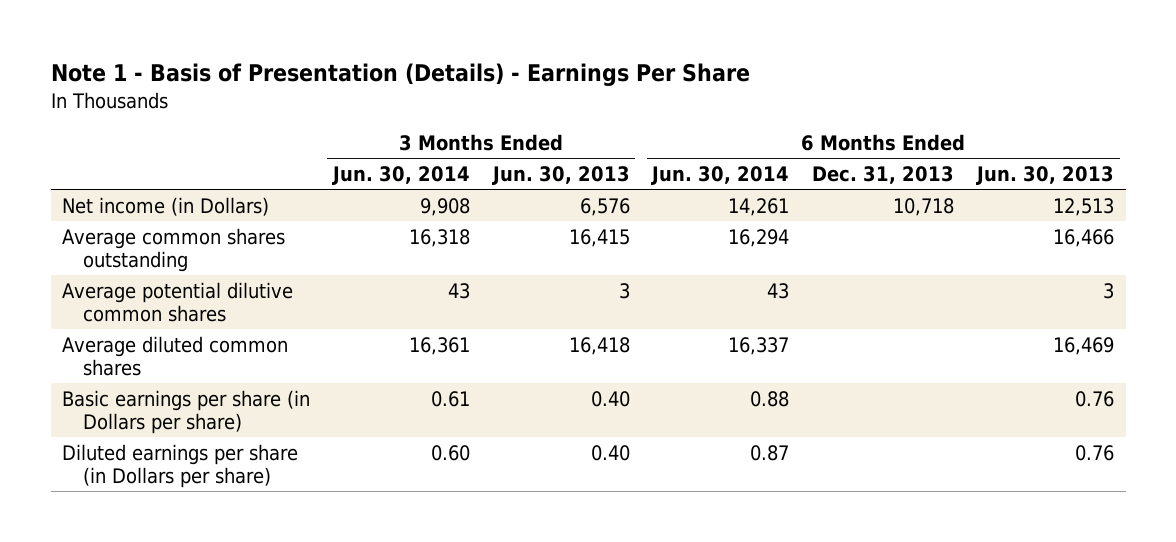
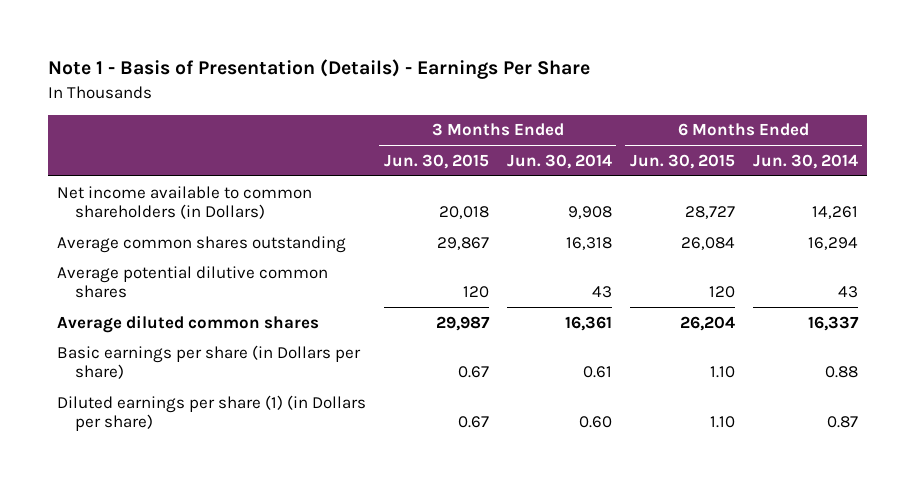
[491,166,630,186] Jun. 30, 2013 -> none
[812,166,955,185] Dec. 31, 2013 -> none
[976,166,1115,186] Jun. 30, 2013 -> none
none -> [383,153,489,169] Jun. 30, 2015
none -> [629,153,735,169] Jun. 30, 2015
[61,196,269,216] Net income (in Dollars) -> [56,185,312,220] Net income available to common shareholders (in Dollars)
[61,443,298,489] Diluted earnings per share (in Dollars per share) -> [56,394,366,432] Diluted earnings per share (1) (in Dollars per share)

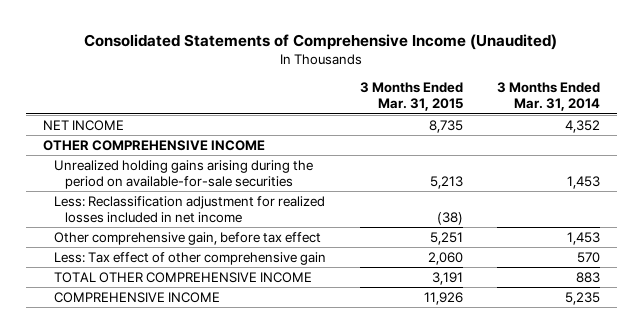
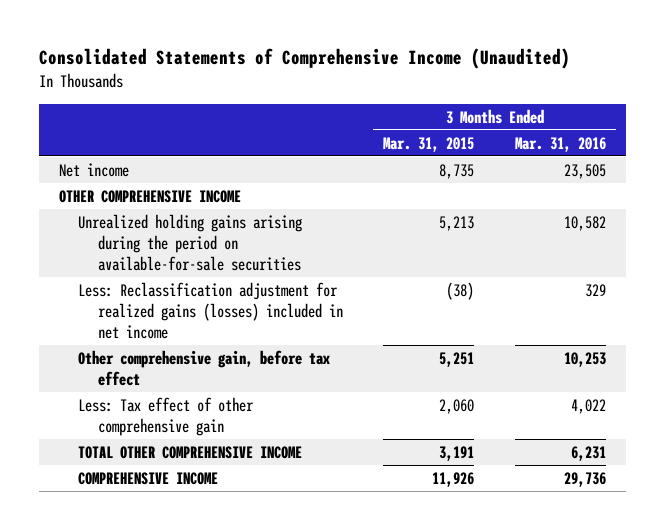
[496,82,600,112] 3 Months Ended Mar. 31, 2014 -> none
none -> [515,136,607,152] Mar. 31, 2016
[42,119,124,131] NET INCOME -> [58,162,129,177] Net income
[53,195,325,223] Less: Reclassification adjustment for realized losses included in net income -> [78,281,343,339] Less: Reclassification adjustment for realized gains (losses) included in net income

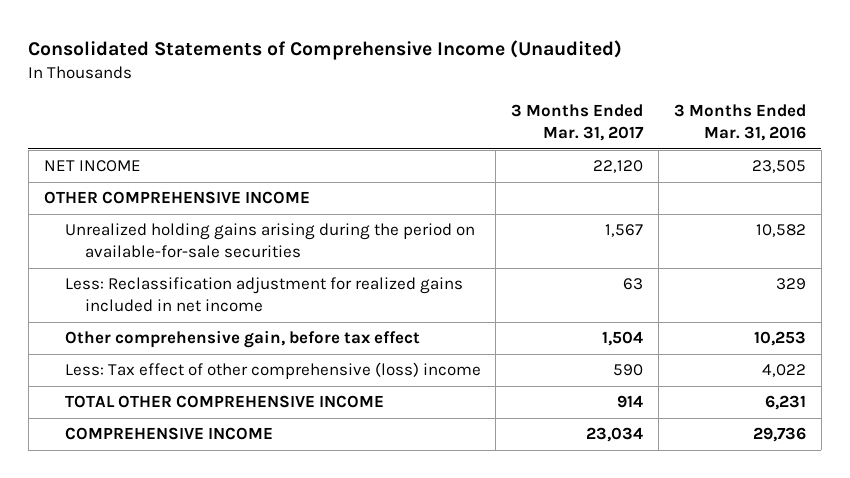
[383,136,475,152] Mar. 31, 2015 -> none
none -> [511,104,645,142] 3 Months Ended Mar. 31, 2017
[58,162,129,177] Net income -> [43,160,141,173] NET INCOME
[78,281,343,339] Less: Reclassification adjustment for realized gains (losses) included in net income -> [64,277,463,313] Less: Reclassification adjustment for realized gains included in net income
[78,396,255,436] Less: Tax effect of other comprehensive gain -> [64,362,481,380] Less: Tax effect of other comprehensive (loss) income

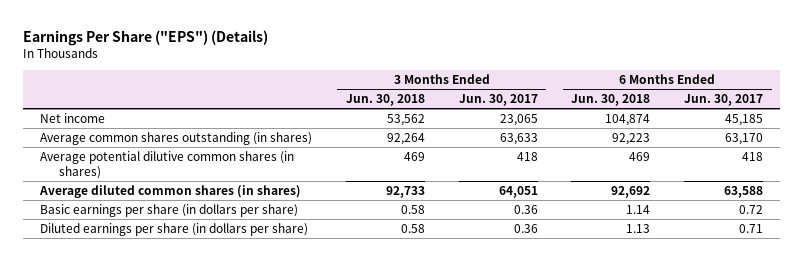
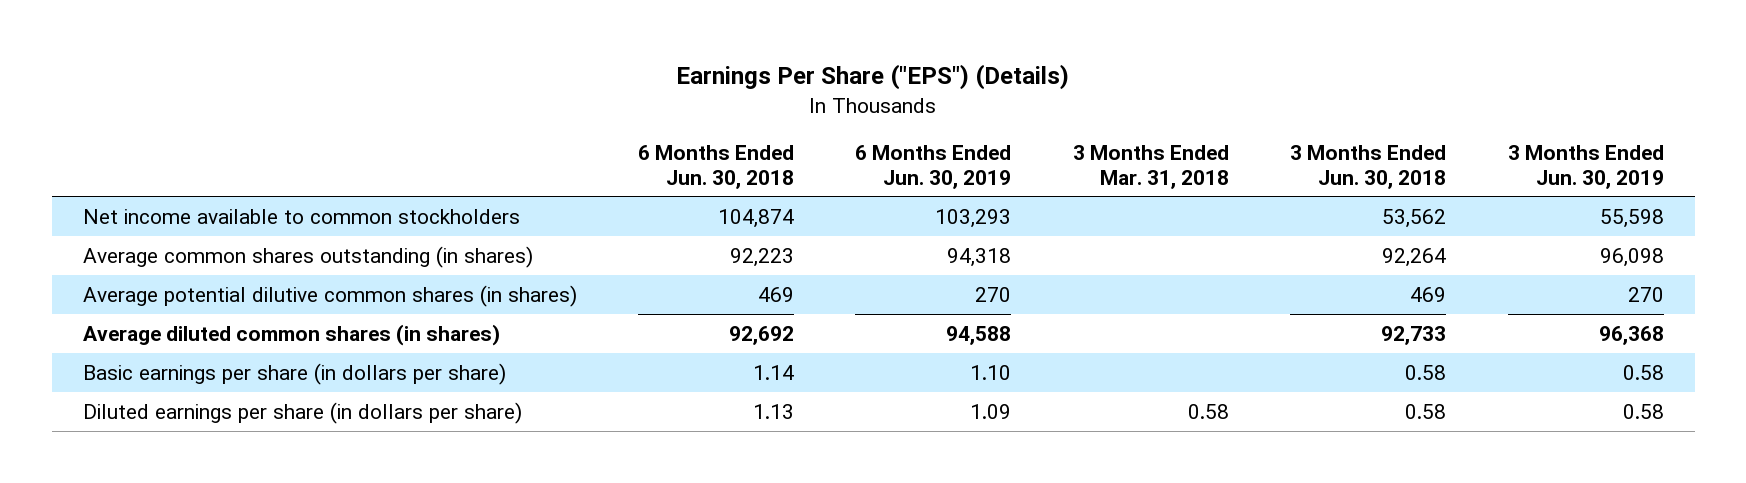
[458,94,538,107] Jun. 30, 2017 -> none
[684,94,764,107] Jun. 30, 2017 -> none
none -> [855,145,1012,189] 6 Months Ended Jun. 30, 2019
none -> [1072,145,1229,189] 3 Months Ended Mar. 31, 2018
none -> [1507,145,1664,189] 3 Months Ended Jun. 30, 2019
[40,112,106,123] Net income -> [82,208,520,224] Net income available to common stockholders

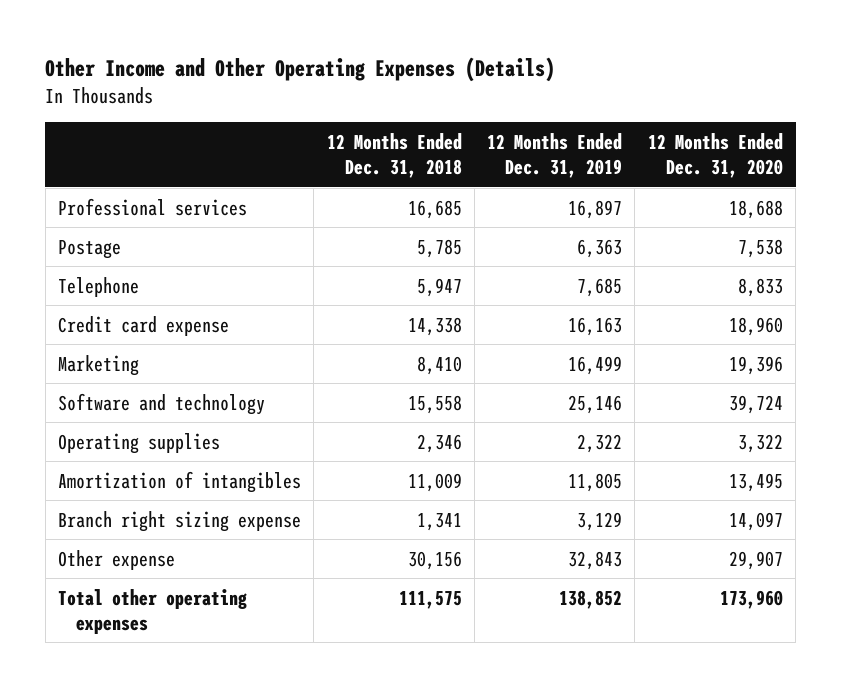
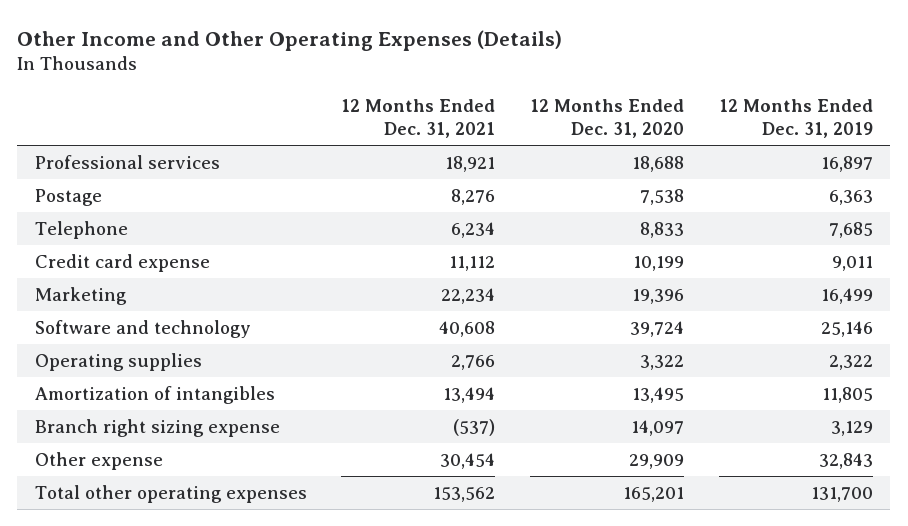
[326,133,462,179] 12 Months Ended Dec. 31, 2018 -> none
none -> [341,98,496,139] 12 Months Ended Dec. 31, 2021
[568,316,623,336] 16,163 -> [831,255,873,271] 9,011
[728,316,783,336] 18,960 -> [633,255,685,271] 10,199
[728,550,783,570] 29,907 -> [629,453,685,469] 29,909
[559,589,623,609] 138,852 -> [810,486,873,502] 131,700
[719,589,783,609] 173,960 -> [623,486,685,502] 165,201

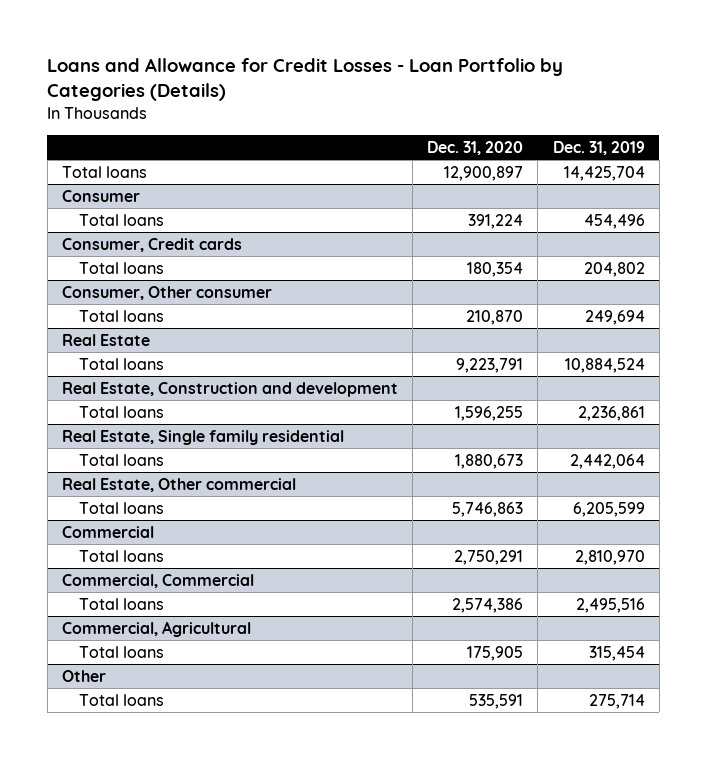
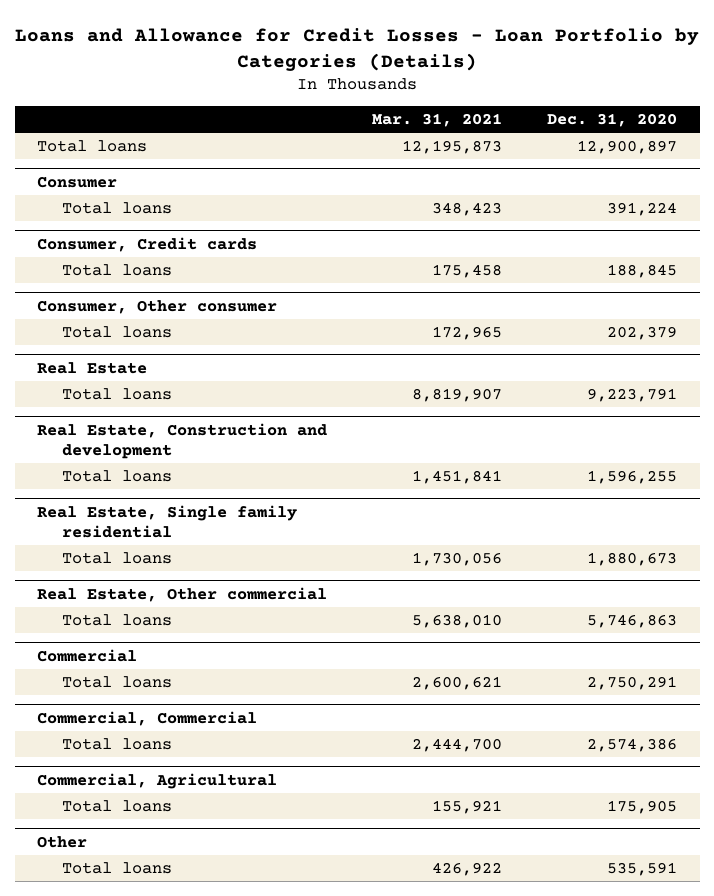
[552,140,645,155] Dec. 31, 2019 -> none
none -> [372,112,503,127] Mar. 31, 2021
[467,261,524,277] 180,354 -> [607,263,678,278] 188,845
[466,309,524,325] 210,870 -> [607,325,678,340] 202,379

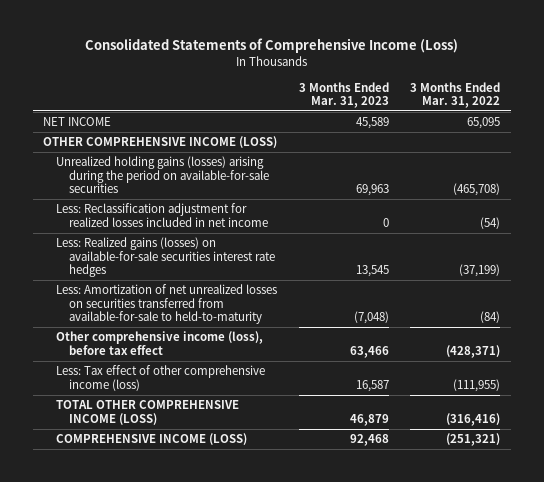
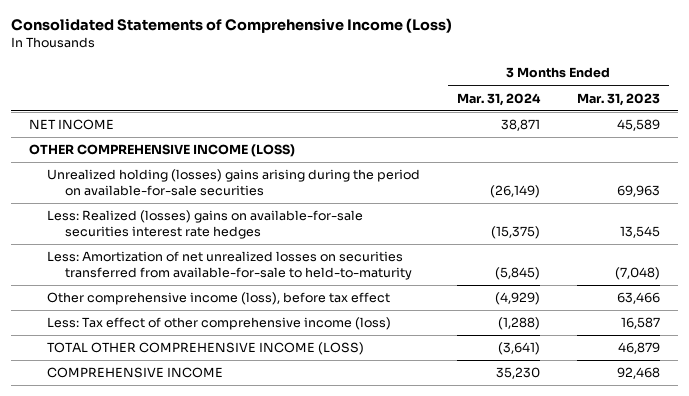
[410,81,501,108] 3 Months Ended Mar. 31, 2022 -> none
none -> [456,92,541,106] Mar. 31, 2024
[56,203,268,227] Less: Reclassification adjustment for realized losses included in net income -> none
[56,156,269,193] Unrealized holding gains (losses) arising during the period on available-for-sale securities -> [46,169,420,196] Unrealized holding (losses) gains arising during the period on available-for-sale securities
[56,237,275,277] Less: Realized gains (losses) on available-for-sale securities interest rate hedges -> [46,210,363,239] Less: Realized (losses) gains on available-for-sale securities interest rate hedges
[56,433,248,446] COMPREHENSIVE INCOME (LOSS) -> [46,367,223,379] COMPREHENSIVE INCOME

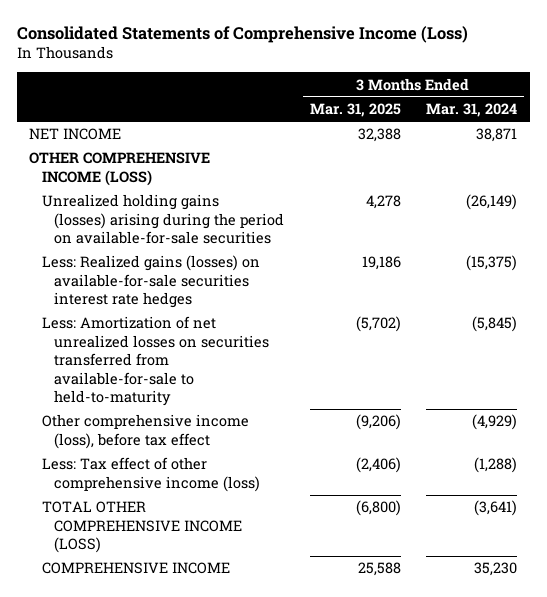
[576,92,660,106] Mar. 31, 2023 -> none
none -> [309,103,401,118] Mar. 31, 2025
[46,169,420,196] Unrealized holding (losses) gains arising during the period on available-for-sale securities -> [41,194,285,245] Unrealized holding gains (losses) arising during the period on available-for-sale securities
[46,210,363,239] Less: Realized (losses) gains on available-for-sale securities interest rate hedges -> [41,255,260,309] Less: Realized gains (losses) on available-for-sale securities interest rate hedges

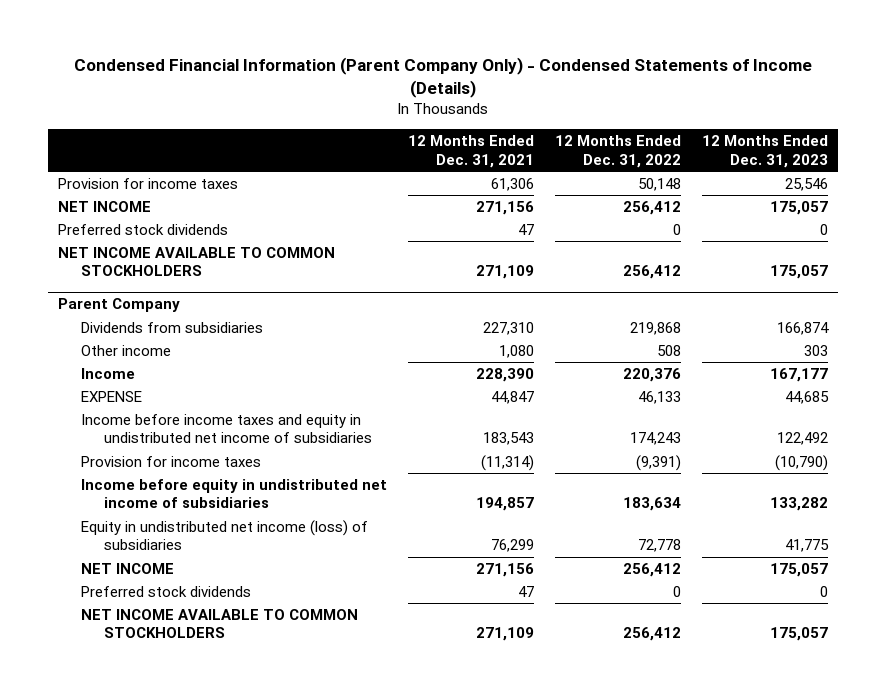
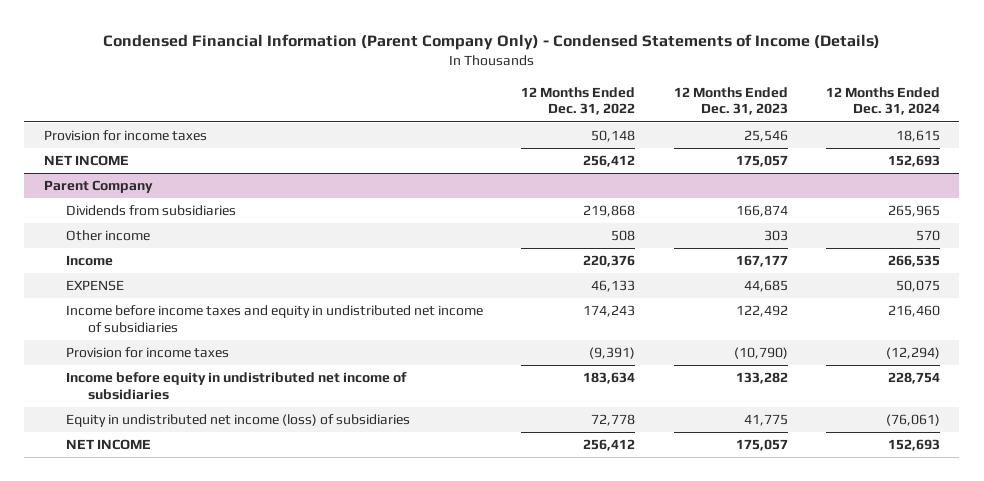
[407,135,534,168] 12 Months Ended Dec. 31, 2021 -> none
none -> [825,86,940,116] 12 Months Ended Dec. 31, 2024
[58,223,229,235] Preferred stock dividends -> none
[58,246,336,277] NET INCOME AVAILABLE TO COMMON STOCKHOLDERS -> none
[81,585,252,597] Preferred stock dividends -> none
[81,608,359,639] NET INCOME AVAILABLE TO COMMON STOCKHOLDERS -> none

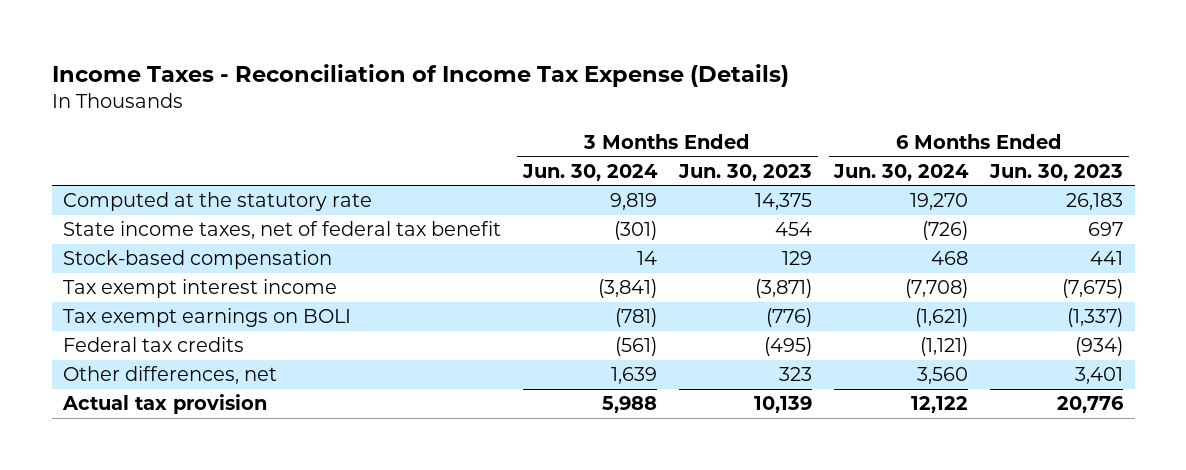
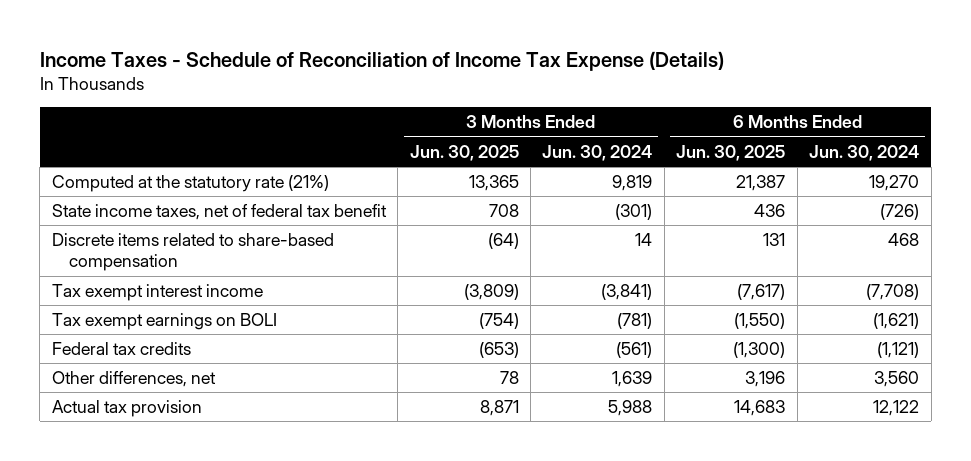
[51,63,789,87] Income Taxes - Reconciliation of Income Tax Expense (Details) -> [39,50,724,71] Income Taxes - Schedule of Reconciliation of Income Tax Expense (Details)
[678,163,813,181] Jun. 30, 2023 -> none
[989,163,1124,181] Jun. 30, 2023 -> none
none -> [409,144,519,161] Jun. 30, 2025
none -> [676,144,786,161] Jun. 30, 2025
[62,192,372,212] Computed at the statutory rate -> [51,175,329,193] Computed at the statutory rate (21%)
[62,250,332,270] Stock-based compensation -> [51,233,334,272] Discrete items related to share-based compensation

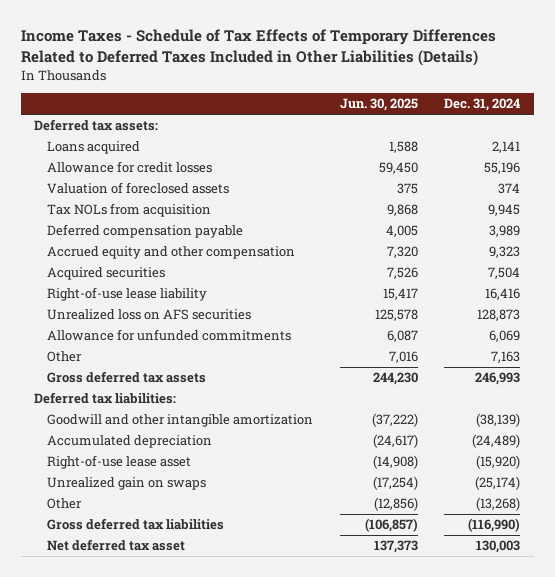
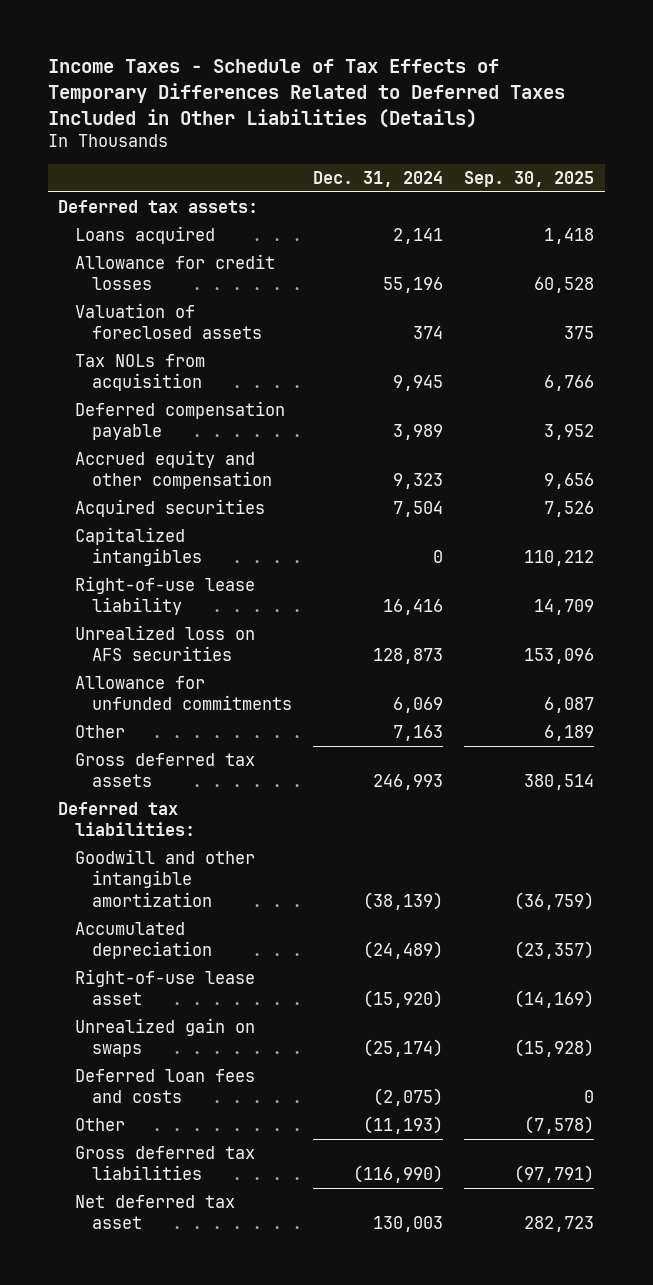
[339,98,418,112] Jun. 30, 2025 -> none
none -> [464,170,595,187] Sep. 30, 2025
none -> [75,527,202,567] Capitalized intangibles
none -> [75,1069,256,1104] Deferred loan fees and costs
[476,497,521,512] (13,268) -> [363,1116,444,1135] (11,193)

